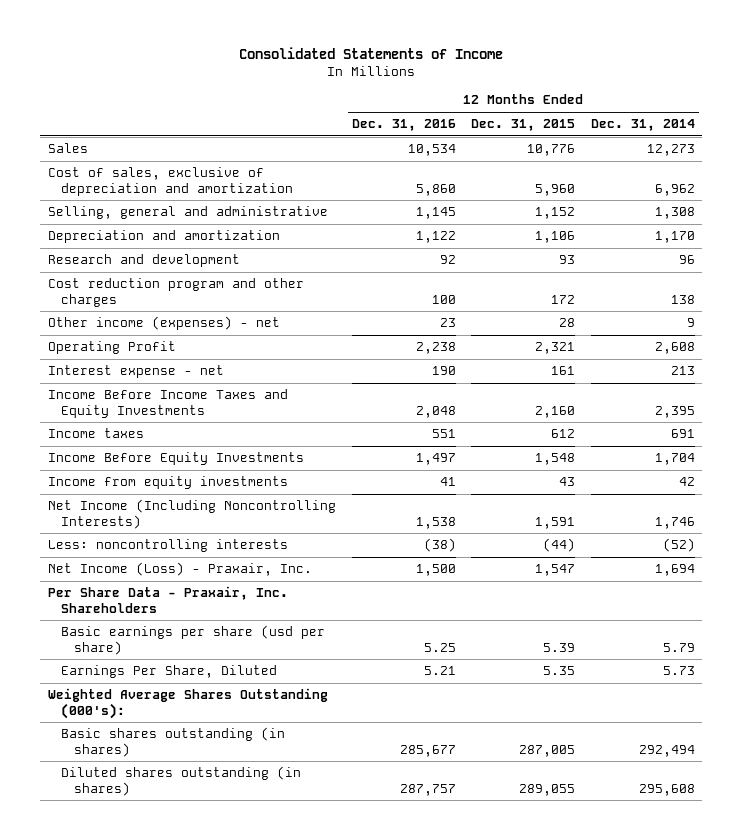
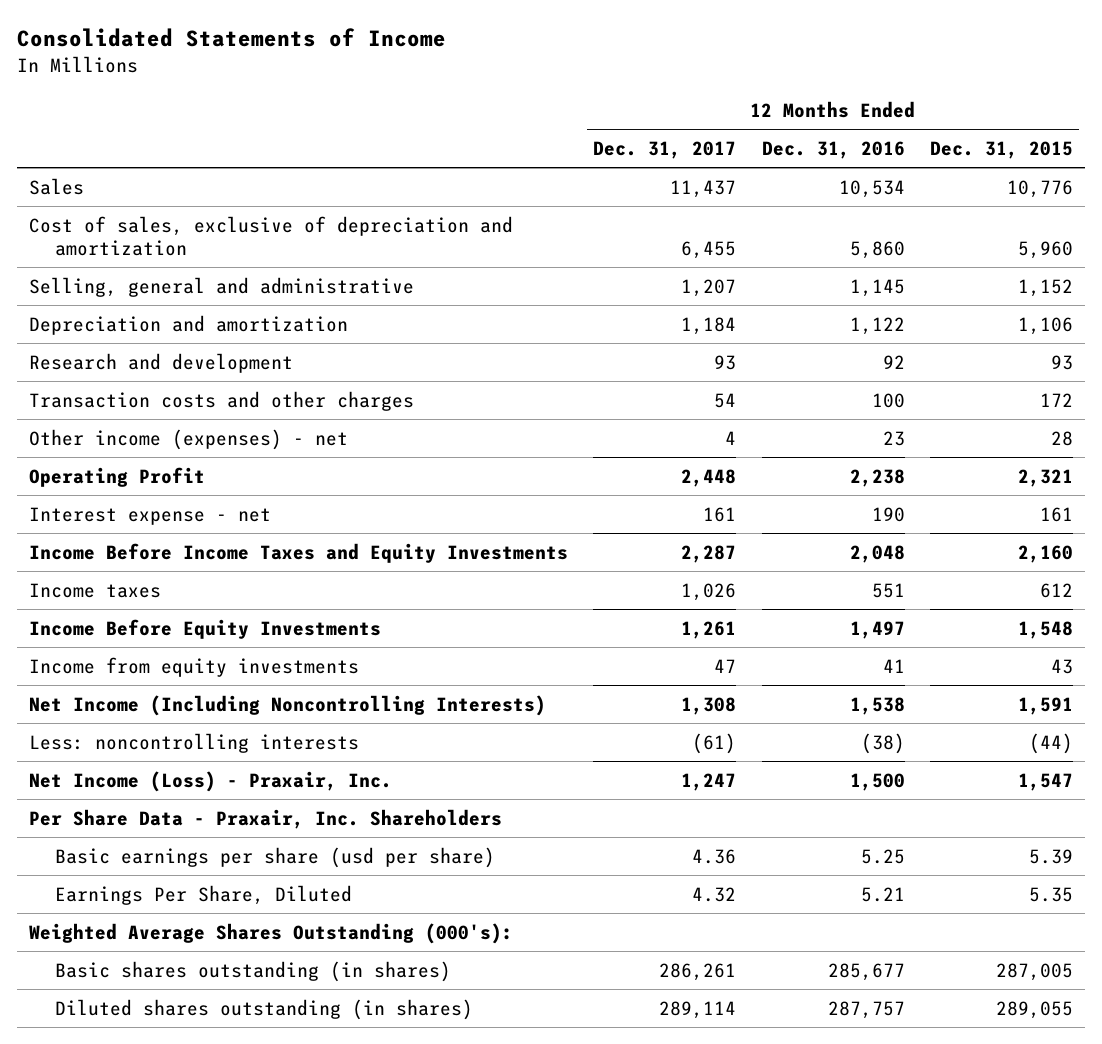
[590,119,695,132] Dec. 31, 2014 -> none
none -> [593,141,737,160] Dec. 31, 2017
[48,278,305,307] Cost reduction program and other charges -> [29,390,415,411] Transaction costs and other charges

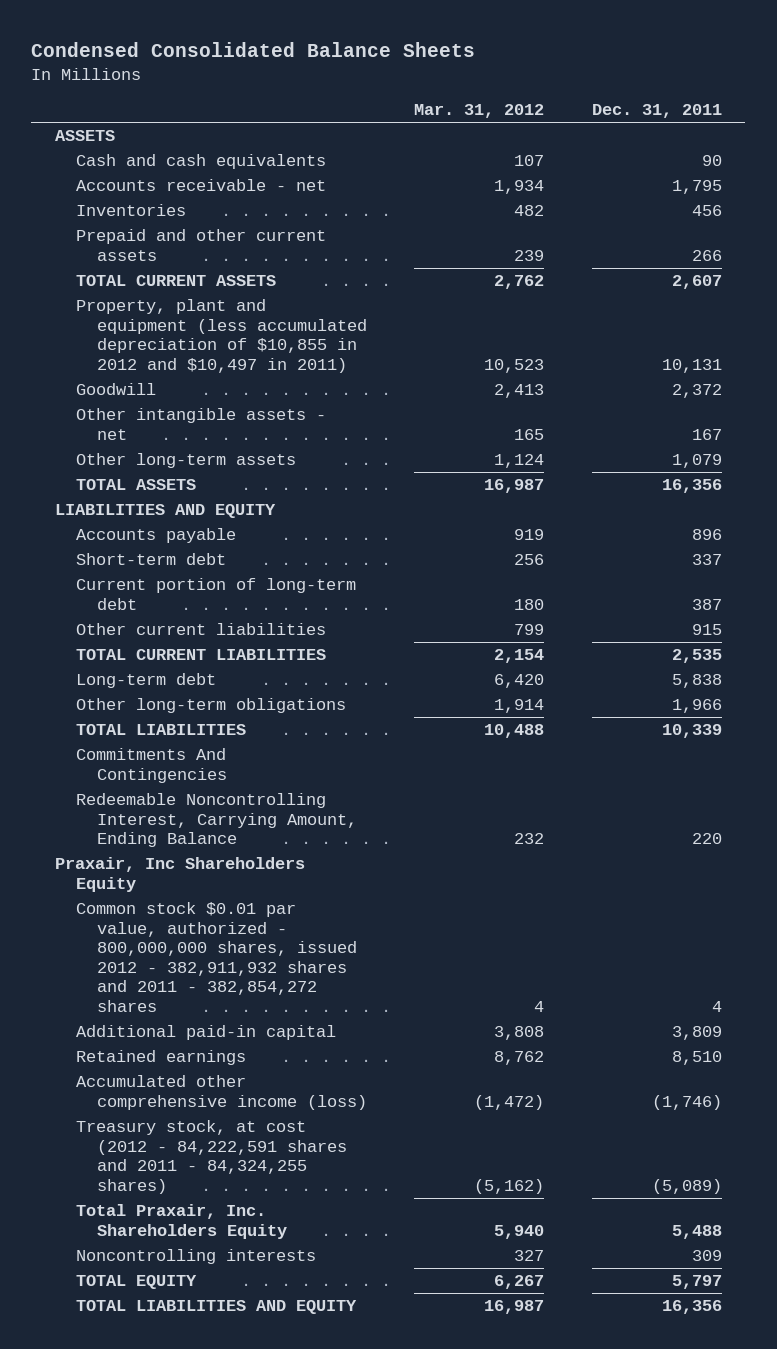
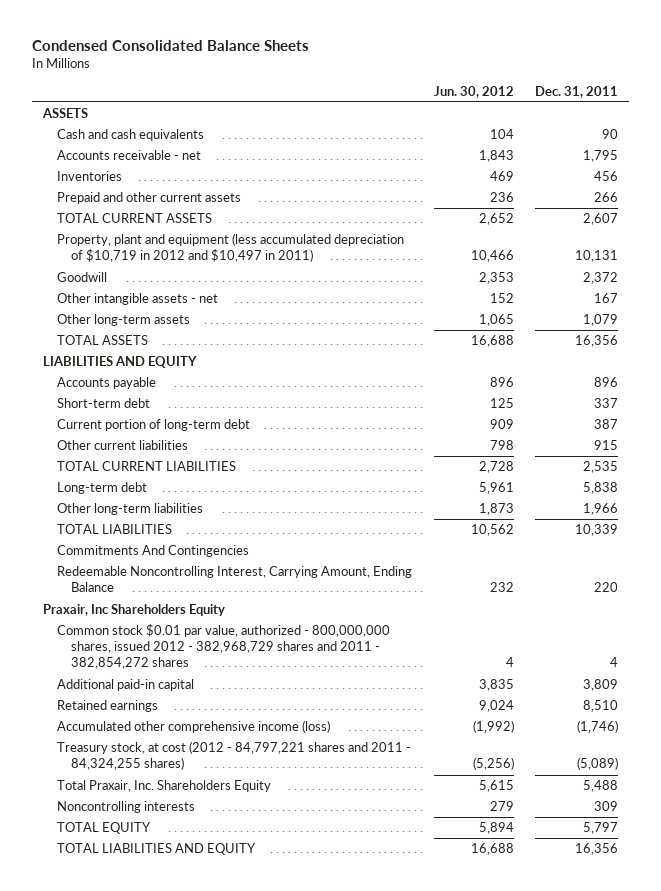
[414,104,545,119] Mar. 31, 2012 -> none
none -> [433,85,514,98] Jun. 30, 2012
[76,299,368,373] Property, plant and equipment (less accumulated depreciation of $10,855 in 2012 and $10,497 in 2011) -> [57,233,405,263] Property, plant and equipment (less accumulated depreciation of $10,719 in 2012 and $10,497 in 2011)
[76,698,347,714] Other long-term obligations -> [57,503,204,516] Other long-term liabilities
[76,902,358,1012] Common stock $0.01 par value, authorized - 800,000,000 shares, issued 2012 - 382,911,932 shares and 2011 - 382,854,272 shares -> [57,624,391,670] Common stock $0.01 par value, authorized - 800,000,000 shares, issued 2012 - 382,968,729 shares and 2011 - 382,854,272 shares
[76,1120,348,1194] Treasury stock, at cost (2012 - 84,222,591 shares and 2011 - 84,324,255 shares) -> [57,741,412,771] Treasury stock, at cost (2012 - 84,797,221 shares and 2011 - 84,324,255 shares)

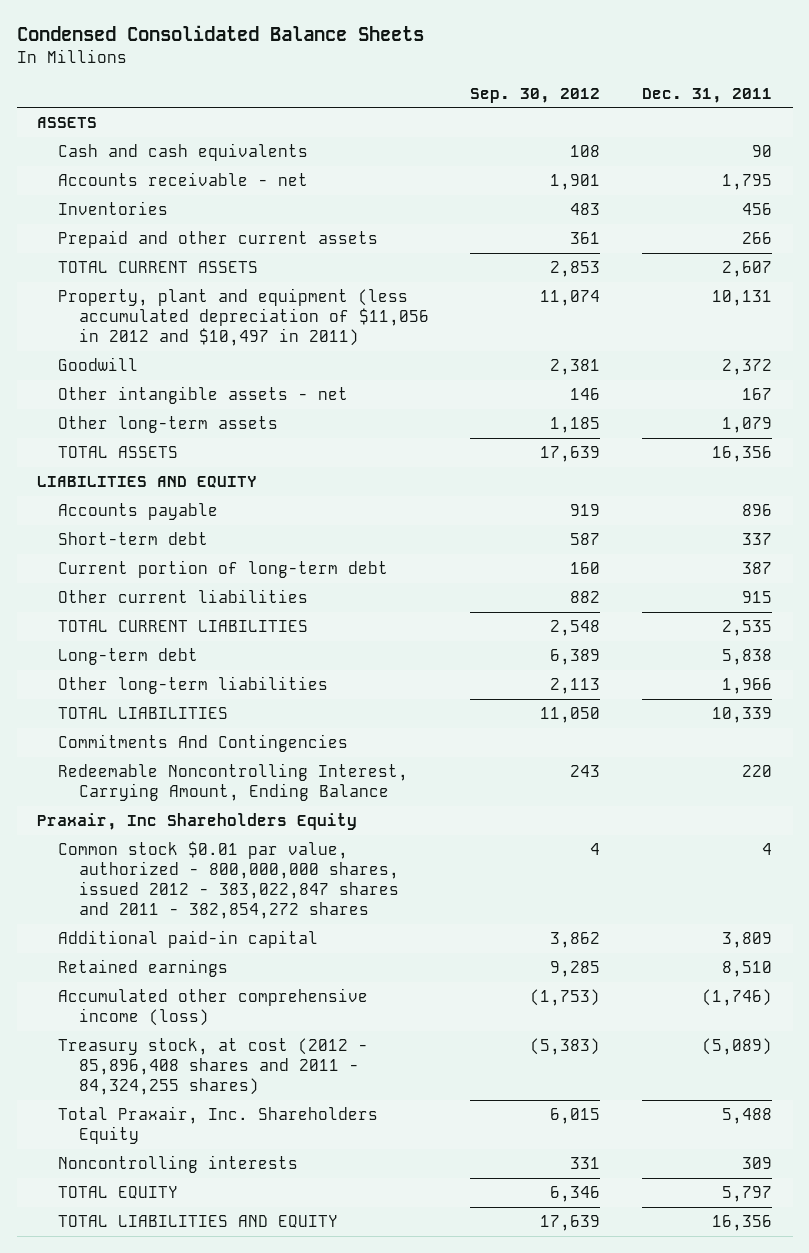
[433,85,514,98] Jun. 30, 2012 -> none
none -> [470,87,601,103] Sep. 30, 2012
[57,233,405,263] Property, plant and equipment (less accumulated depreciation of $10,719 in 2012 and $10,497 in 2011) -> [58,287,429,347] Property, plant and equipment (less accumulated depreciation of $11,056 in 2012 and $10,497 in 2011)
[57,624,391,670] Common stock $0.01 par value, authorized - 800,000,000 shares, issued 2012 - 382,968,729 shares and 2011 - 382,854,272 shares -> [58,840,399,920] Common stock $0.01 par value, authorized - 800,000,000 shares, issued 2012 - 383,022,847 shares and 2011 - 382,854,272 shares
[57,741,412,771] Treasury stock, at cost (2012 - 84,797,221 shares and 2011 - 84,324,255 shares) -> [58,1037,369,1096] Treasury stock, at cost (2012 - 85,896,408 shares and 2011 - 84,324,255 shares)

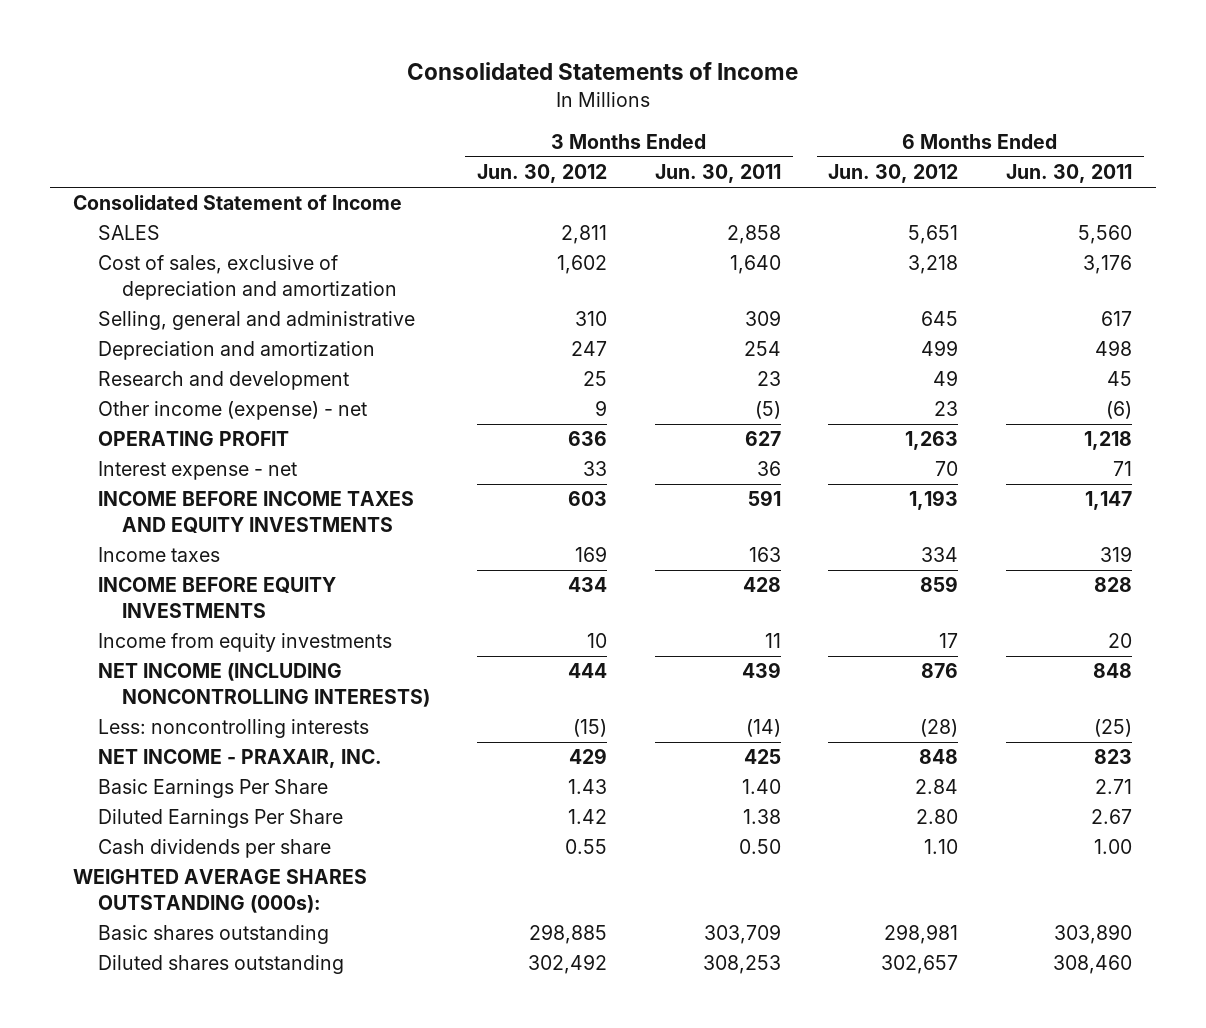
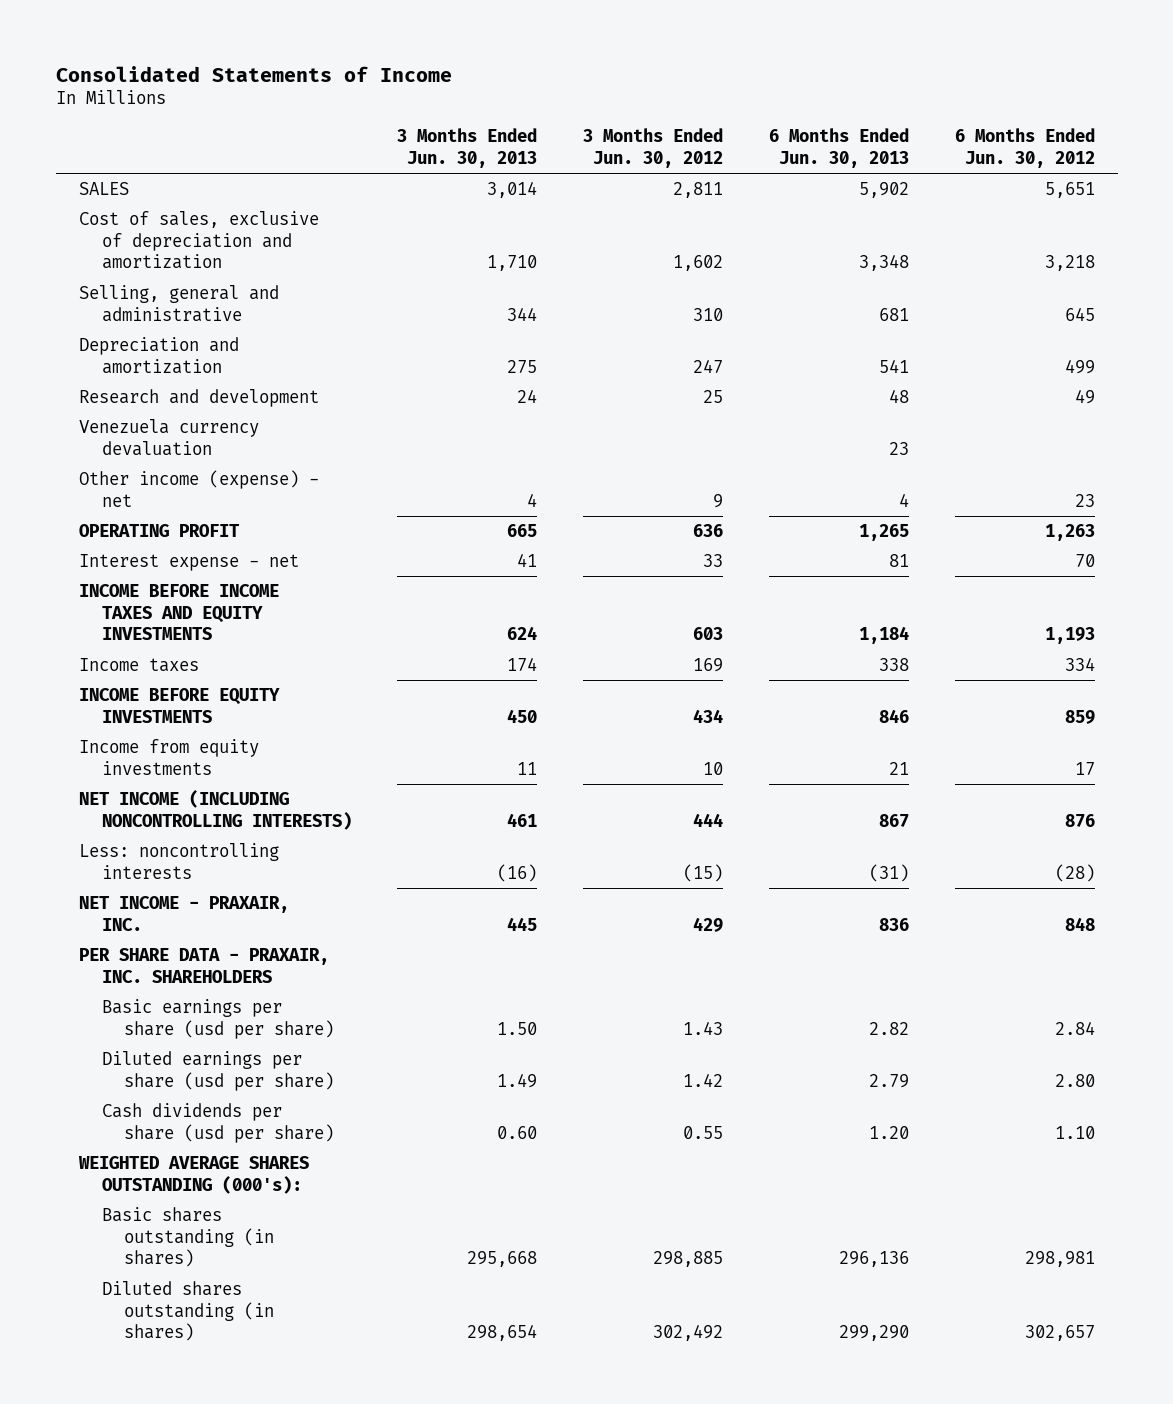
[654,164,781,184] Jun. 30, 2011 -> none
[1006,164,1133,184] Jun. 30, 2011 -> none
none -> [397,128,538,168] 3 Months Ended Jun. 30, 2013
none -> [768,128,909,168] 6 Months Ended Jun. 30, 2013
[73,194,403,211] Consolidated Statement of Income -> none
none -> [78,418,259,456] Venezuela currency devaluation
none -> [78,947,329,983] PER SHARE DATA - PRAXAIR, INC. SHAREHOLDERS
[97,779,328,799] Basic Earnings Per Share -> [101,998,335,1039] Basic earnings per share (usd per share)
[97,809,343,829] Diluted Earnings Per Share -> [101,1050,335,1091] Diluted earnings per share (usd per share)
[97,839,331,859] Cash dividends per share -> [101,1102,335,1143] Cash dividends per share (usd per share)
[73,869,368,913] WEIGHTED AVERAGE SHARES OUTSTANDING (000s): -> [77,1155,309,1194] WEIGHTED AVERAGE SHARES OUTSTANDING (000's):
[97,925,329,945] Basic shares outstanding -> [101,1206,275,1268] Basic shares outstanding (in shares)
[97,955,344,975] Diluted shares outstanding -> [101,1280,275,1342] Diluted shares outstanding (in shares)

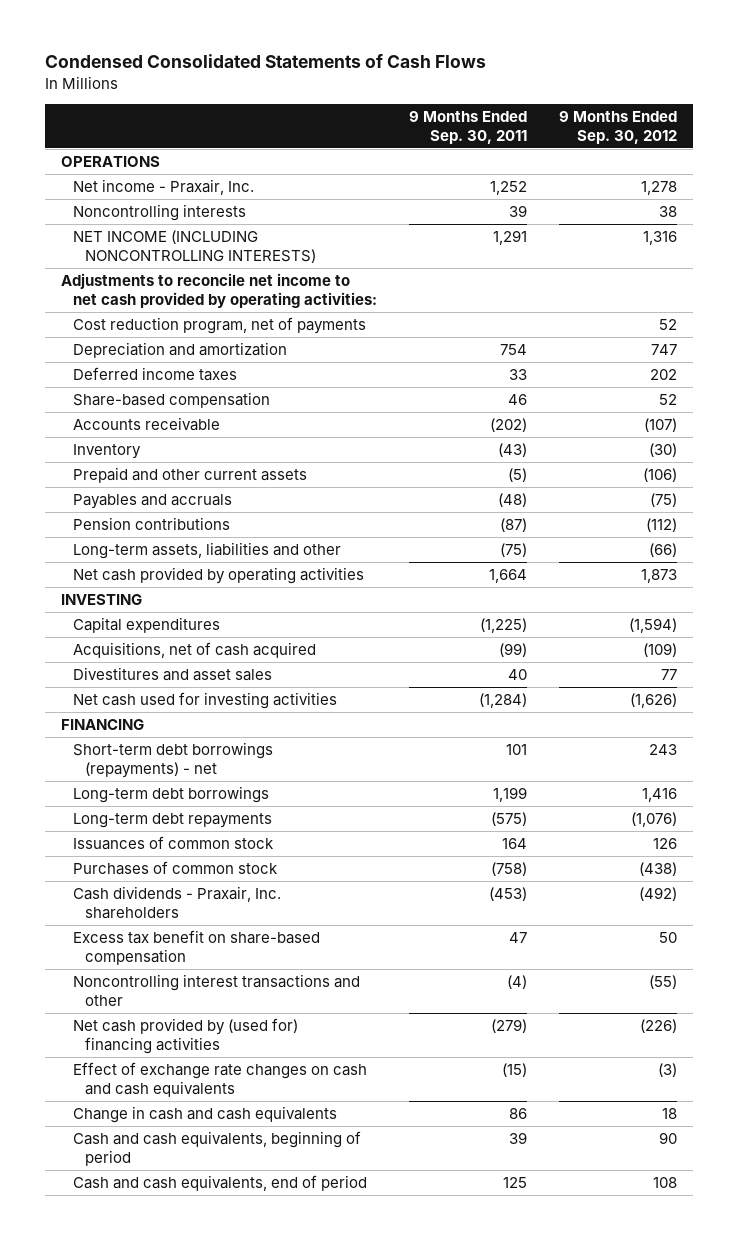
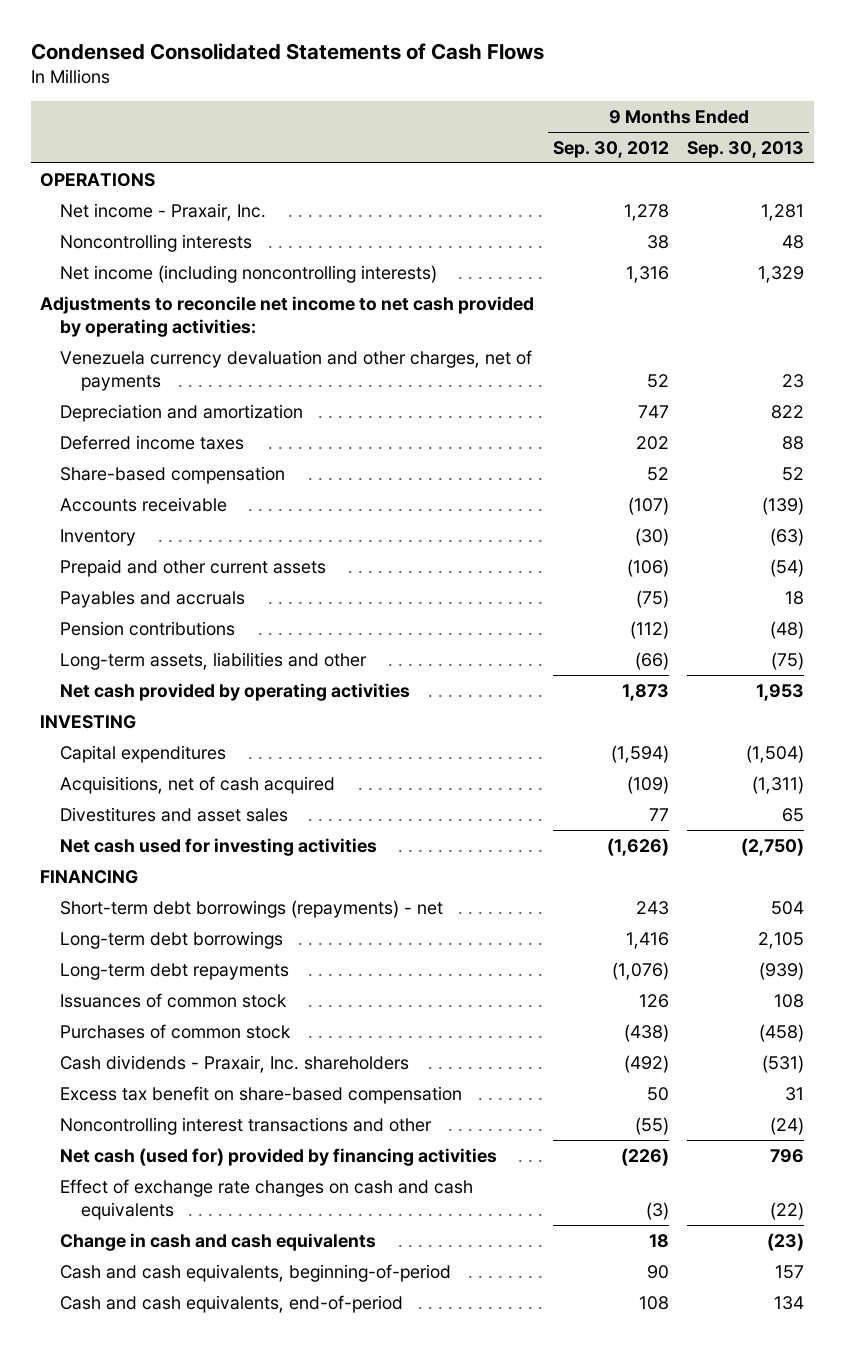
[409,110,528,144] 9 Months Ended Sep. 30, 2011 -> none
none -> [687,140,805,158] Sep. 30, 2013
[73,229,317,264] NET INCOME (INCLUDING NONCONTROLLING INTERESTS) -> [60,264,438,283] Net income (including noncontrolling interests)
[73,316,367,334] Cost reduction program, net of payments -> [60,349,533,392] Venezuela currency devaluation and other charges, net of payments
[73,1017,299,1055] Net cash provided by (used for) financing activities -> [60,1147,498,1166] Net cash (used for) provided by financing activities
[73,1130,362,1167] Cash and cash equivalents, beginning of period -> [60,1263,452,1282] Cash and cash equivalents, beginning-of-period
[73,1174,368,1191] Cash and cash equivalents, end of period -> [60,1294,404,1313] Cash and cash equivalents, end-of-period

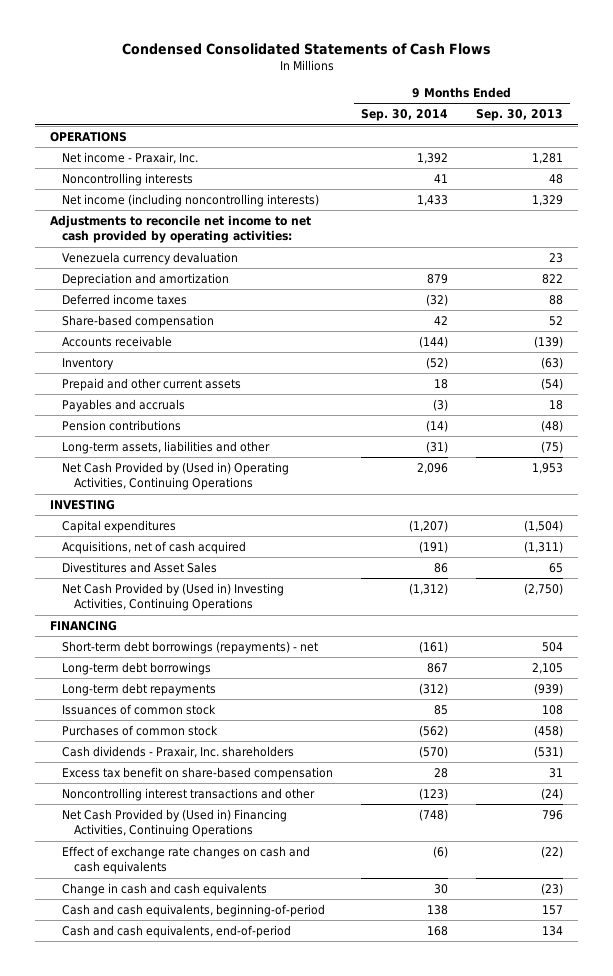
[552,140,669,158] Sep. 30, 2012 -> none
none -> [361,109,449,122] Sep. 30, 2014
[60,349,533,392] Venezuela currency devaluation and other charges, net of payments -> [61,251,238,265] Venezuela currency devaluation
[60,682,411,701] Net cash provided by operating activities -> [61,461,289,491] Net Cash Provided by (Used in) Operating Activities, Continuing Operations
[60,806,289,822] Divestitures and asset sales -> [61,561,217,573] Divestitures and Asset Sales
[60,837,378,856] Net cash used for investing activities -> [61,582,284,612] Net Cash Provided by (Used in) Investing Activities, Continuing Operations
[60,1147,498,1166] Net cash (used for) provided by financing activities -> [61,808,287,838] Net Cash Provided by (Used in) Financing Activities, Continuing Operations

